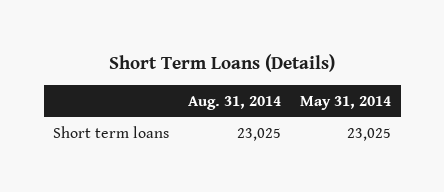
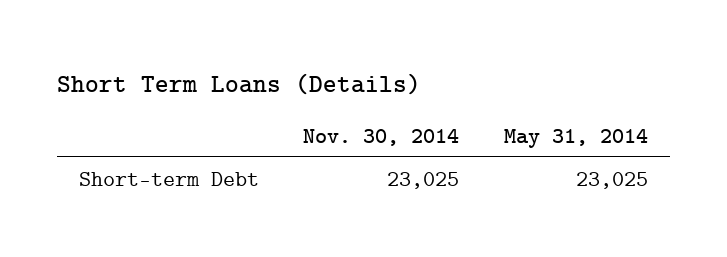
[188,95,282,110] Aug. 31, 2014 -> none
none -> [303,128,460,146] Nov. 30, 2014
[53,125,170,138] Short term loans -> [79,171,260,186] Short-term Debt

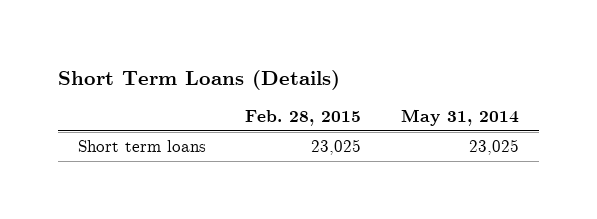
[303,128,460,146] Nov. 30, 2014 -> none
none -> [245,110,362,127] Feb. 28, 2015
[79,171,260,186] Short-term Debt -> [77,140,206,153] Short term loans

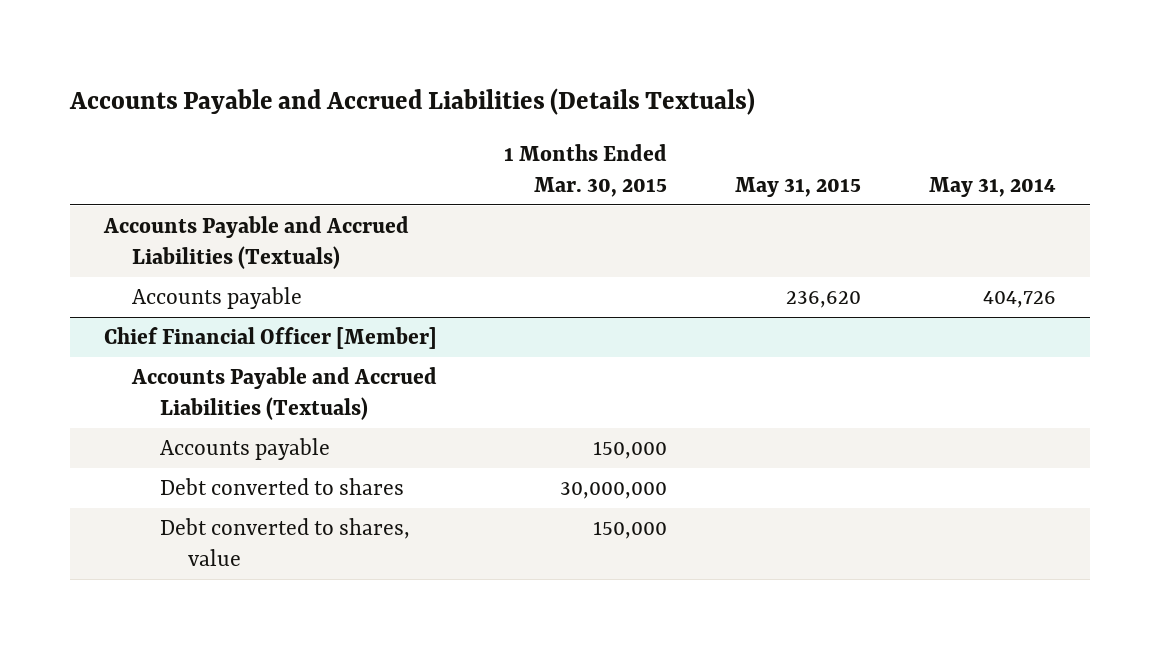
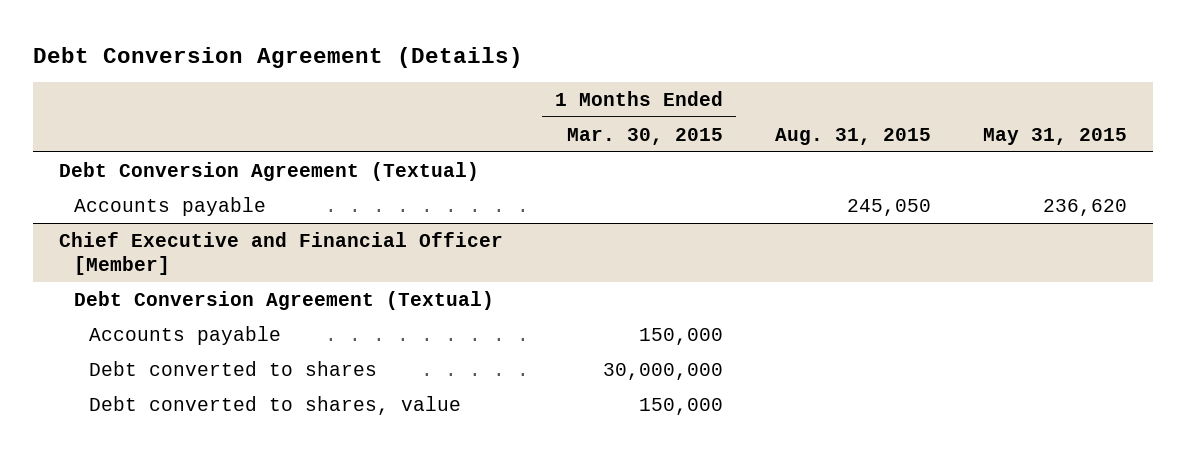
[68,87,755,115] Accounts Payable and Accrued Liabilities (Details Textuals) -> [32,46,523,68] Debt Conversion Agreement (Details)
[928,176,1056,197] May 31, 2014 -> none
none -> [775,127,932,145] Aug. 31, 2015
[102,216,409,270] Accounts Payable and Accrued Liabilities (Textuals) -> none
none -> [58,161,479,181] Debt Conversion Agreement (Textual)
[130,367,437,421] Accounts Payable and Accrued Liabilities (Textuals) -> none
[103,327,437,350] Chief Financial Officer [Member] -> [58,231,503,276] Chief Executive and Financial Officer [Member]
none -> [73,290,494,310] Debt Conversion Agreement (Textual)

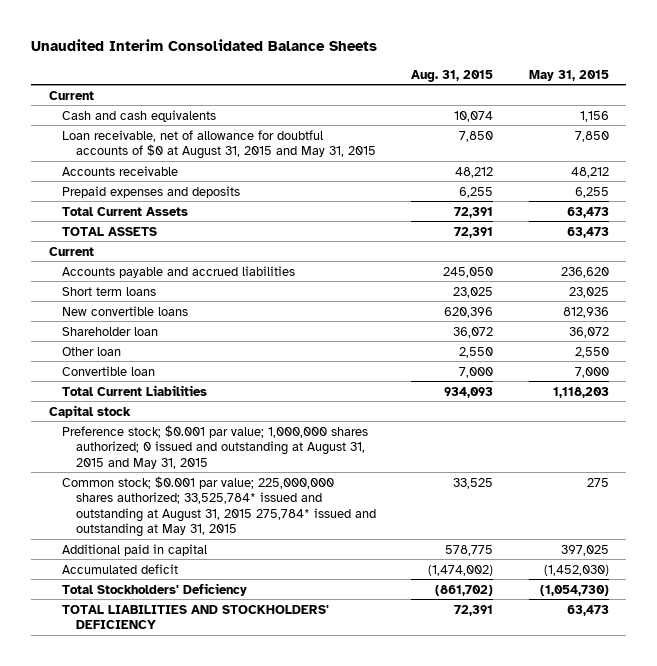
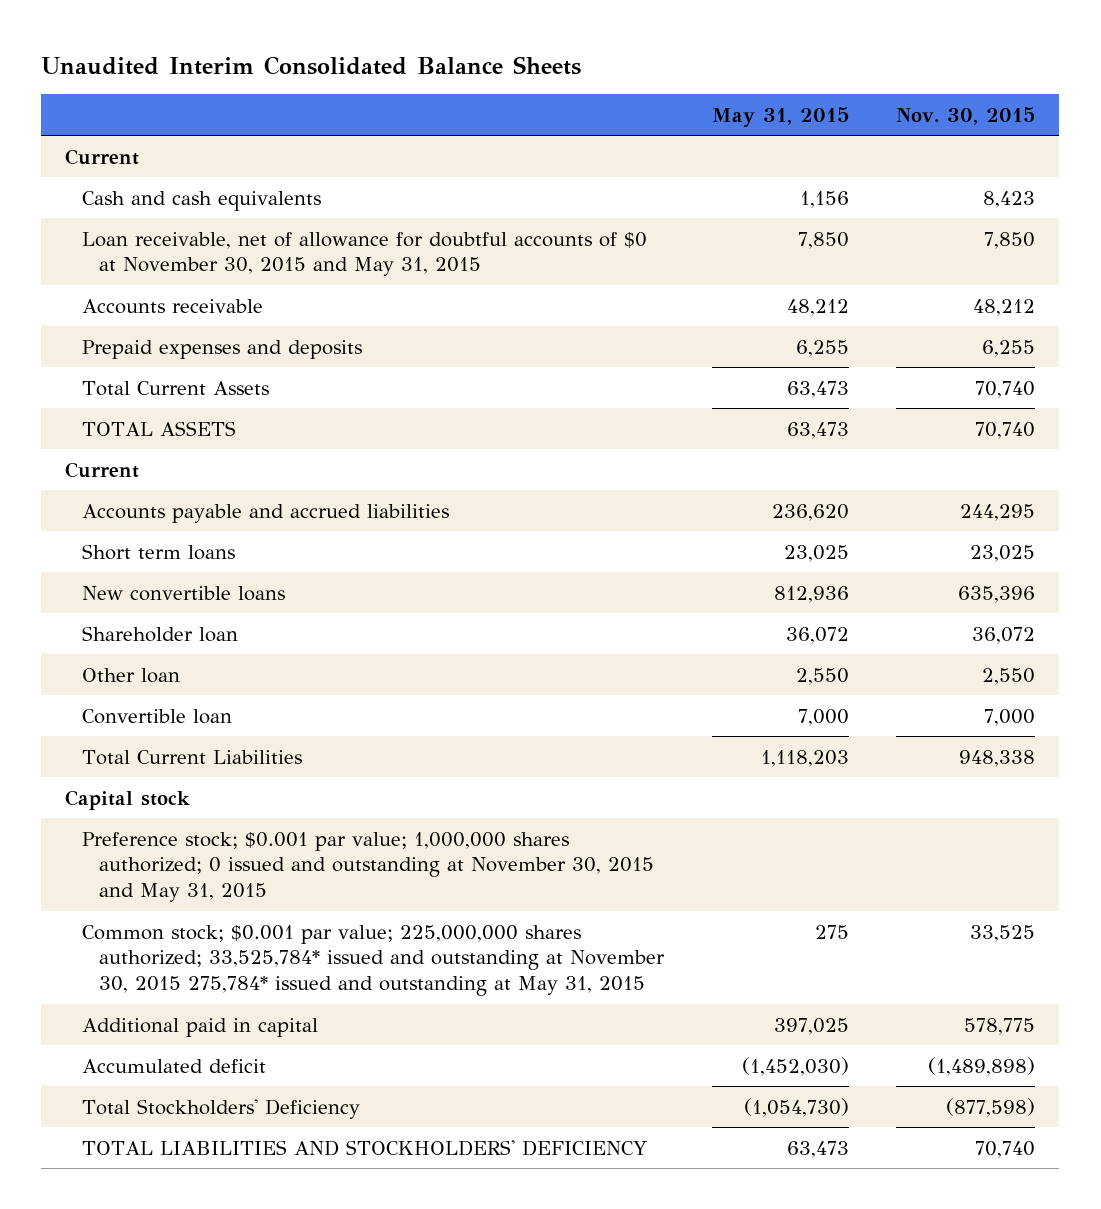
[411,69,494,82] Aug. 31, 2015 -> none
none -> [896,106,1036,125] Nov. 30, 2015
[62,129,377,160] Loan receivable, net of allowance for doubtful accounts of $0 at August 31, 2015 and May 31, 2015 -> [82,231,648,277] Loan receivable, net of allowance for doubtful accounts of $0 at November 30, 2015 and May 31, 2015
[62,424,369,469] Preference stock; $0.001 par value; 1,000,000 shares authorized; 0 issued and outstanding at August 31, 2015 and May 31, 2015 -> [82,831,655,903] Preference stock; $0.001 par value; 1,000,000 shares authorized; 0 issued and outstanding at November 30, 2015 and May 31, 2015
[62,475,377,537] Common stock; $0.001 par value; 225,000,000 shares authorized; 33,525,784* issued and outstanding at August 31, 2015 275,784* issued and outstanding at May 31, 2015 -> [82,924,666,997] Common stock; $0.001 par value; 225,000,000 shares authorized; 33,525,784* issued and outstanding at November 30, 2015 275,784* issued and outstanding at May 31, 2015

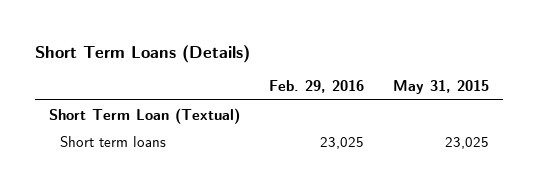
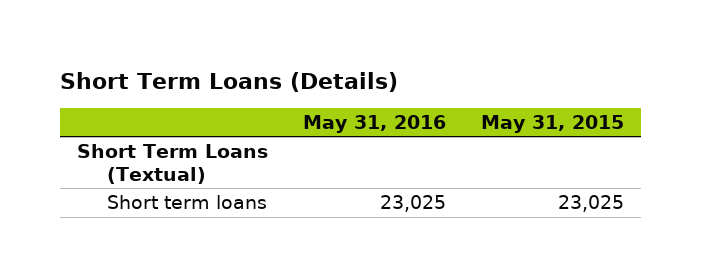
[269,80,365,94] Feb. 29, 2016 -> none
none -> [303,114,447,133] May 31, 2016
[49,107,241,124] Short Term Loan (Textual) -> [77,144,269,184] Short Term Loans (Textual)

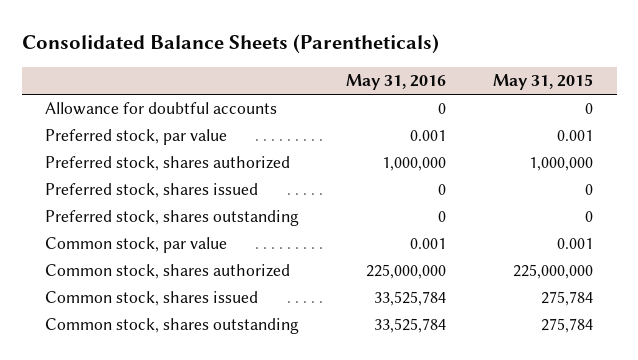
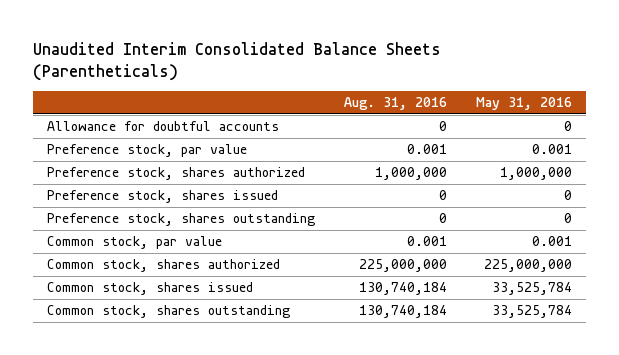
[21,34,439,55] Consolidated Balance Sheets (Parentheticals) -> [32,41,441,81] Unaudited Interim Consolidated Balance Sheets (Parentheticals)
[493,74,594,91] May 31, 2015 -> none
none -> [344,97,448,111] Aug. 31, 2016
[45,129,228,146] Preferred stock, par value -> [47,144,248,158] Preference stock, par value
[45,156,291,172] Preferred stock, shares authorized -> [47,167,306,181] Preference stock, shares authorized
[45,183,259,199] Preferred stock, shares issued -> [47,190,279,204] Preference stock, shares issued
[45,210,300,227] Preferred stock, shares outstanding -> [47,213,316,227] Preference stock, shares outstanding

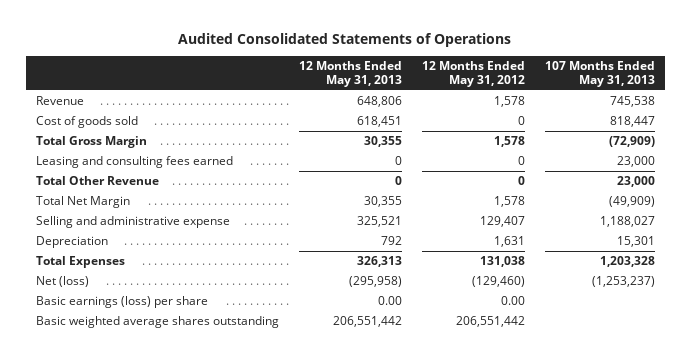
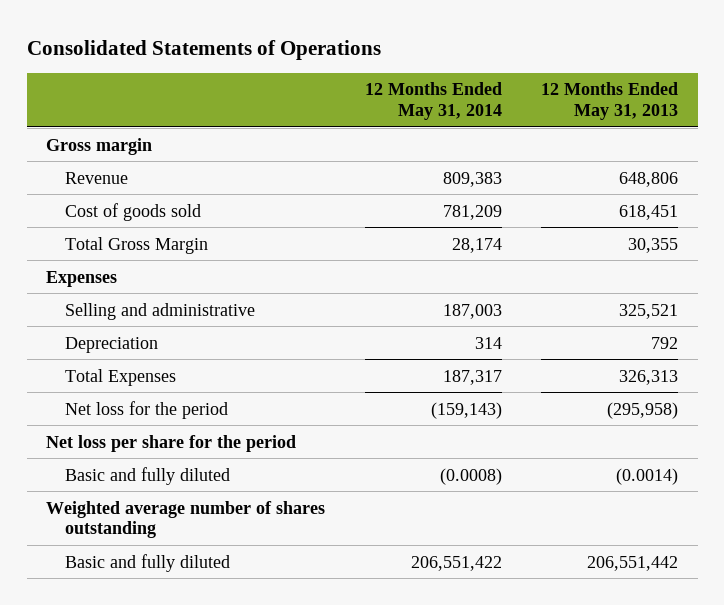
[178,33,512,48] Audited Consolidated Statements of Operations -> [26,39,381,60] Consolidated Statements of Operations
[421,61,525,87] 12 Months Ended May 31, 2012 -> none
[544,61,655,87] 107 Months Ended May 31, 2013 -> none
none -> [364,82,502,120] 12 Months Ended May 31, 2014
none -> [46,137,153,155] Gross margin
[36,156,234,169] Leasing and consulting fees earned -> none
[36,176,160,186] Total Other Revenue -> none
[36,196,131,209] Total Net Margin -> none
none -> [46,270,118,287] Expenses
[36,216,231,229] Selling and administrative expense -> [64,302,255,320] Selling and administrative
[36,296,209,309] Basic earnings (loss) per share -> none
[36,276,90,288] Net (loss) -> [64,400,228,419] Net loss for the period
none -> [46,434,297,452] Net loss per share for the period
none -> [64,466,230,485] Basic and fully diluted
none -> [46,500,326,539] Weighted average number of shares outstanding
[36,316,280,329] Basic weighted average shares outstanding -> [64,553,230,572] Basic and fully diluted

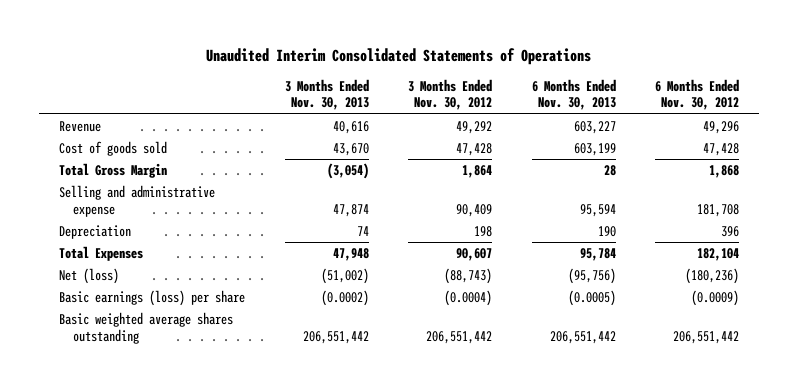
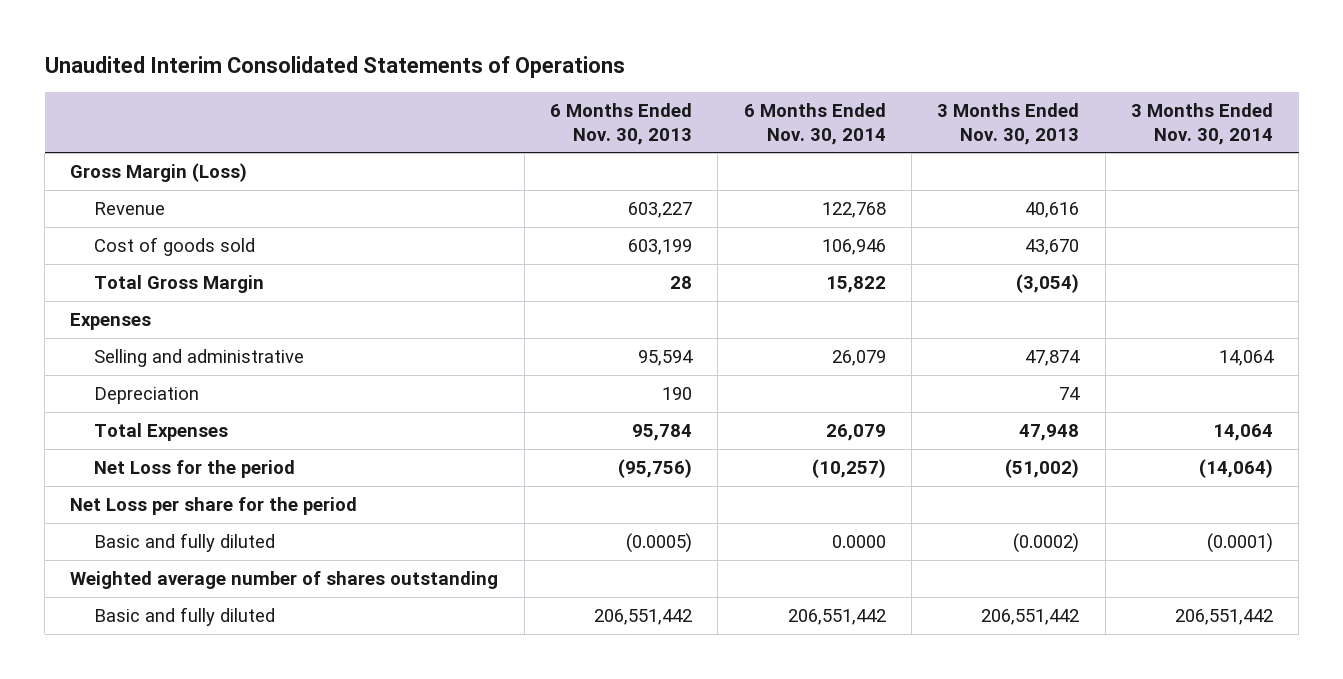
[408,78,493,111] 3 Months Ended Nov. 30, 2012 -> none
[654,78,739,111] 6 Months Ended Nov. 30, 2012 -> none
none -> [743,102,886,145] 6 Months Ended Nov. 30, 2014
none -> [1130,102,1273,145] 3 Months Ended Nov. 30, 2014
none -> [70,162,248,182] Gross Margin (Loss)
none -> [70,312,152,330] Expenses
[59,184,216,217] Selling and administrative expense -> [93,348,304,367] Selling and administrative
[59,289,246,306] Basic earnings (loss) per share -> none
[59,267,120,284] Net (loss) -> [93,459,295,478] Net Loss for the period
none -> [70,496,358,515] Net Loss per share for the period
none -> [93,532,275,552] Basic and fully diluted
none -> [70,570,499,589] Weighted average number of shares outstanding
[59,311,234,344] Basic weighted average shares outstanding -> [93,606,275,626] Basic and fully diluted

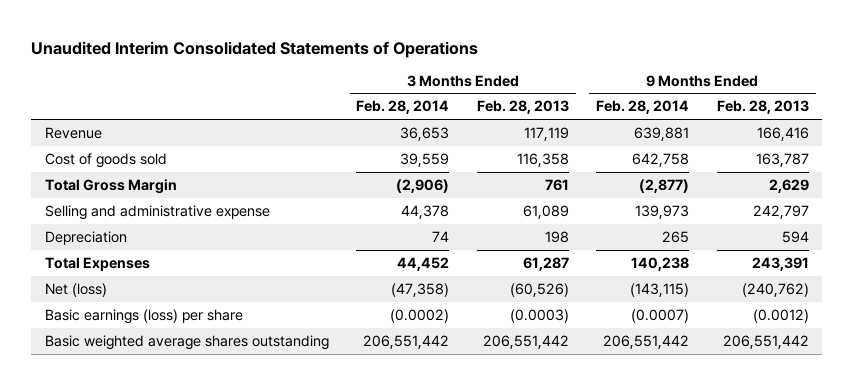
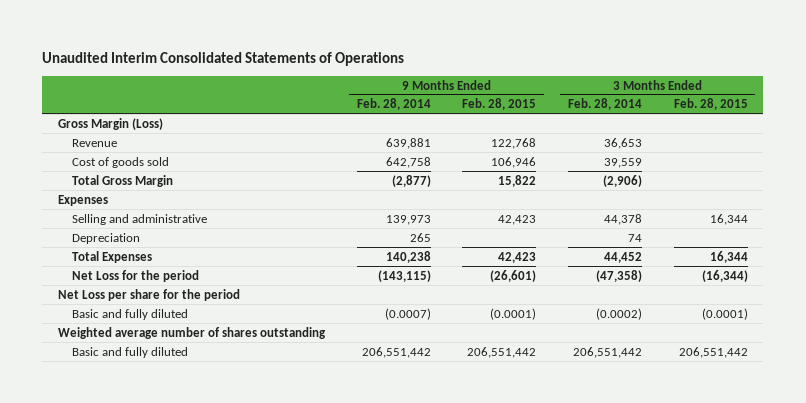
[476,100,569,115] Feb. 28, 2013 -> none
[716,100,809,115] Feb. 28, 2013 -> none
none -> [462,98,537,111] Feb. 28, 2015
none -> [673,98,748,111] Feb. 28, 2015
none -> [58,117,164,130] Gross Margin (Loss)
none -> [58,194,109,206] Expenses
[44,204,270,220] Selling and administrative expense -> [72,213,208,225] Selling and administrative
[44,308,243,324] Basic earnings (loss) per share -> none
[44,282,107,297] Net (loss) -> [72,269,200,282] Net Loss for the period
none -> [58,288,241,301] Net Loss per share for the period
none -> [72,308,189,320] Basic and fully diluted
none -> [58,326,327,339] Weighted average number of shares outstanding
[44,334,329,350] Basic weighted average shares outstanding -> [72,346,189,358] Basic and fully diluted

